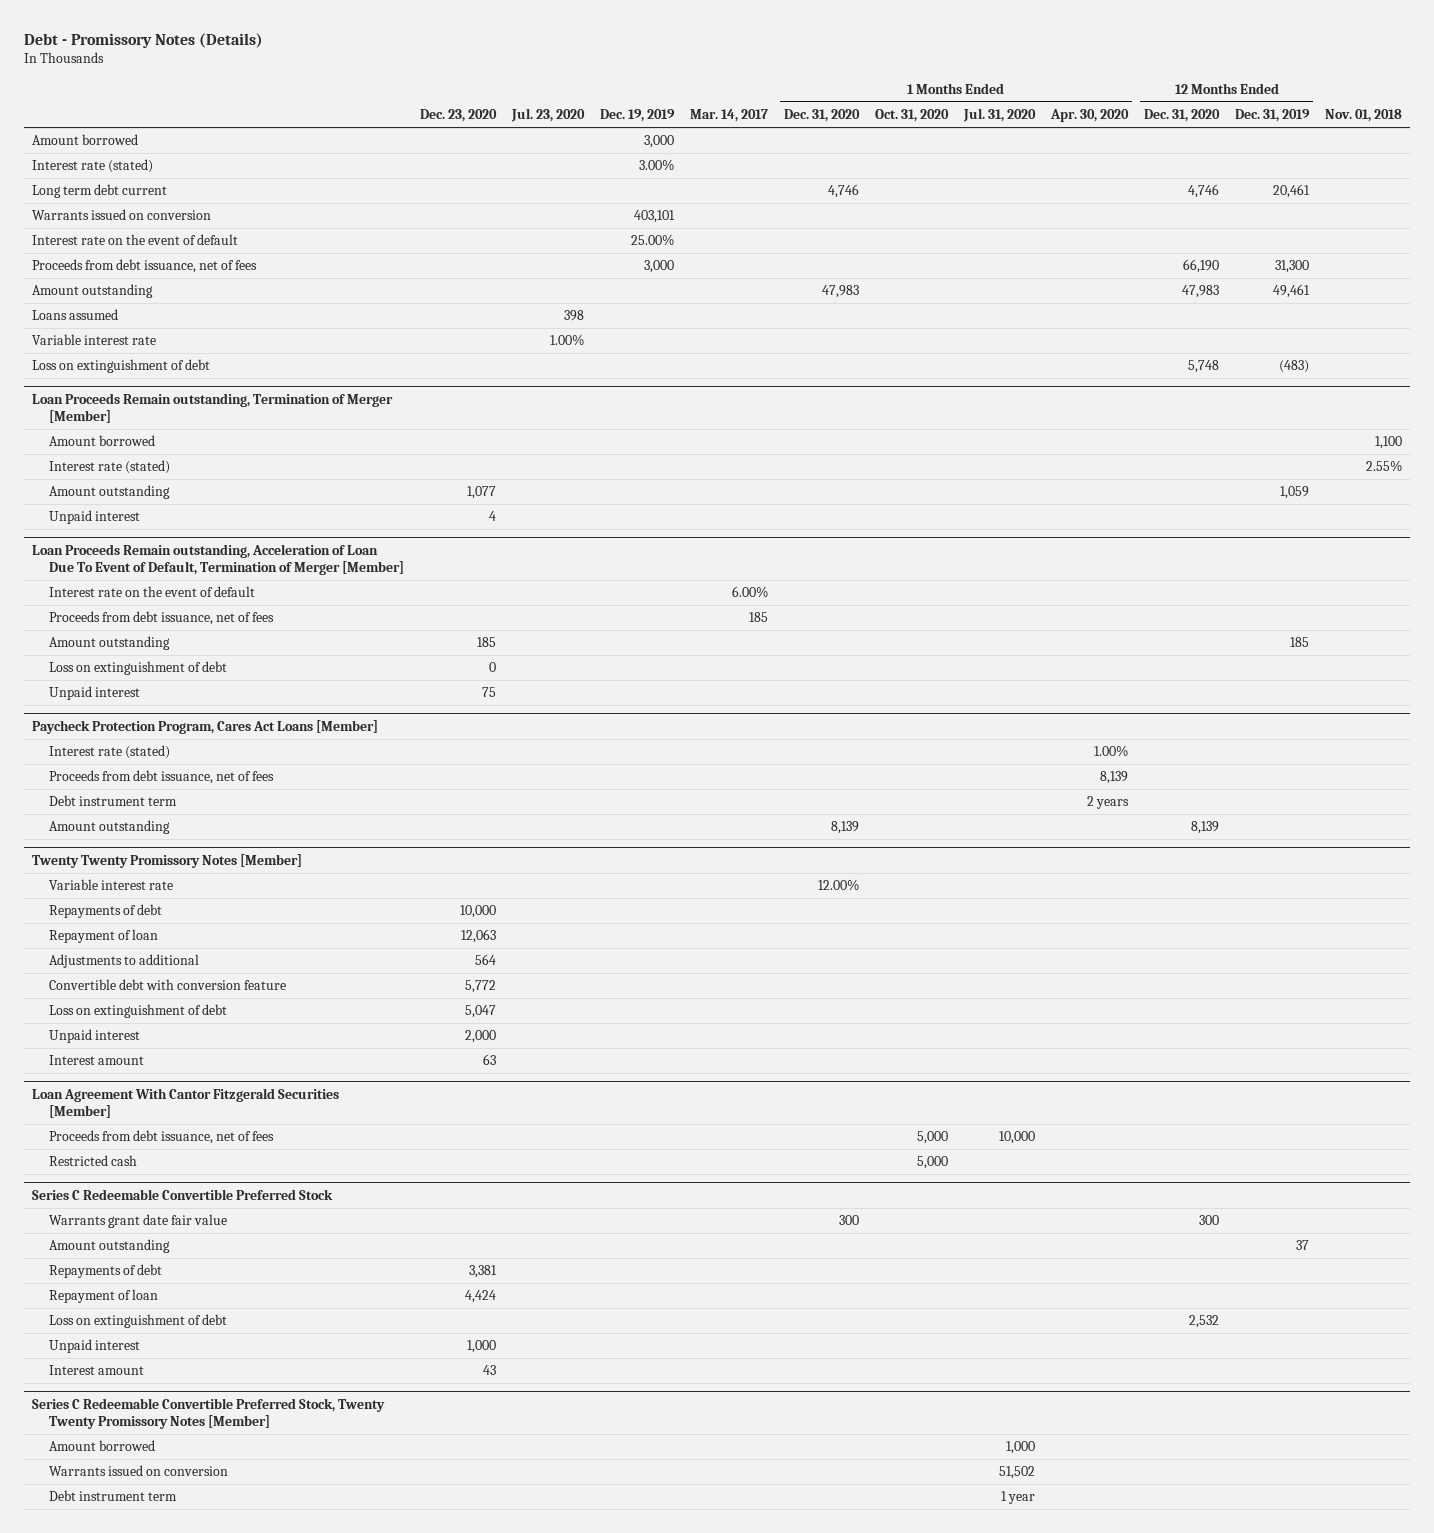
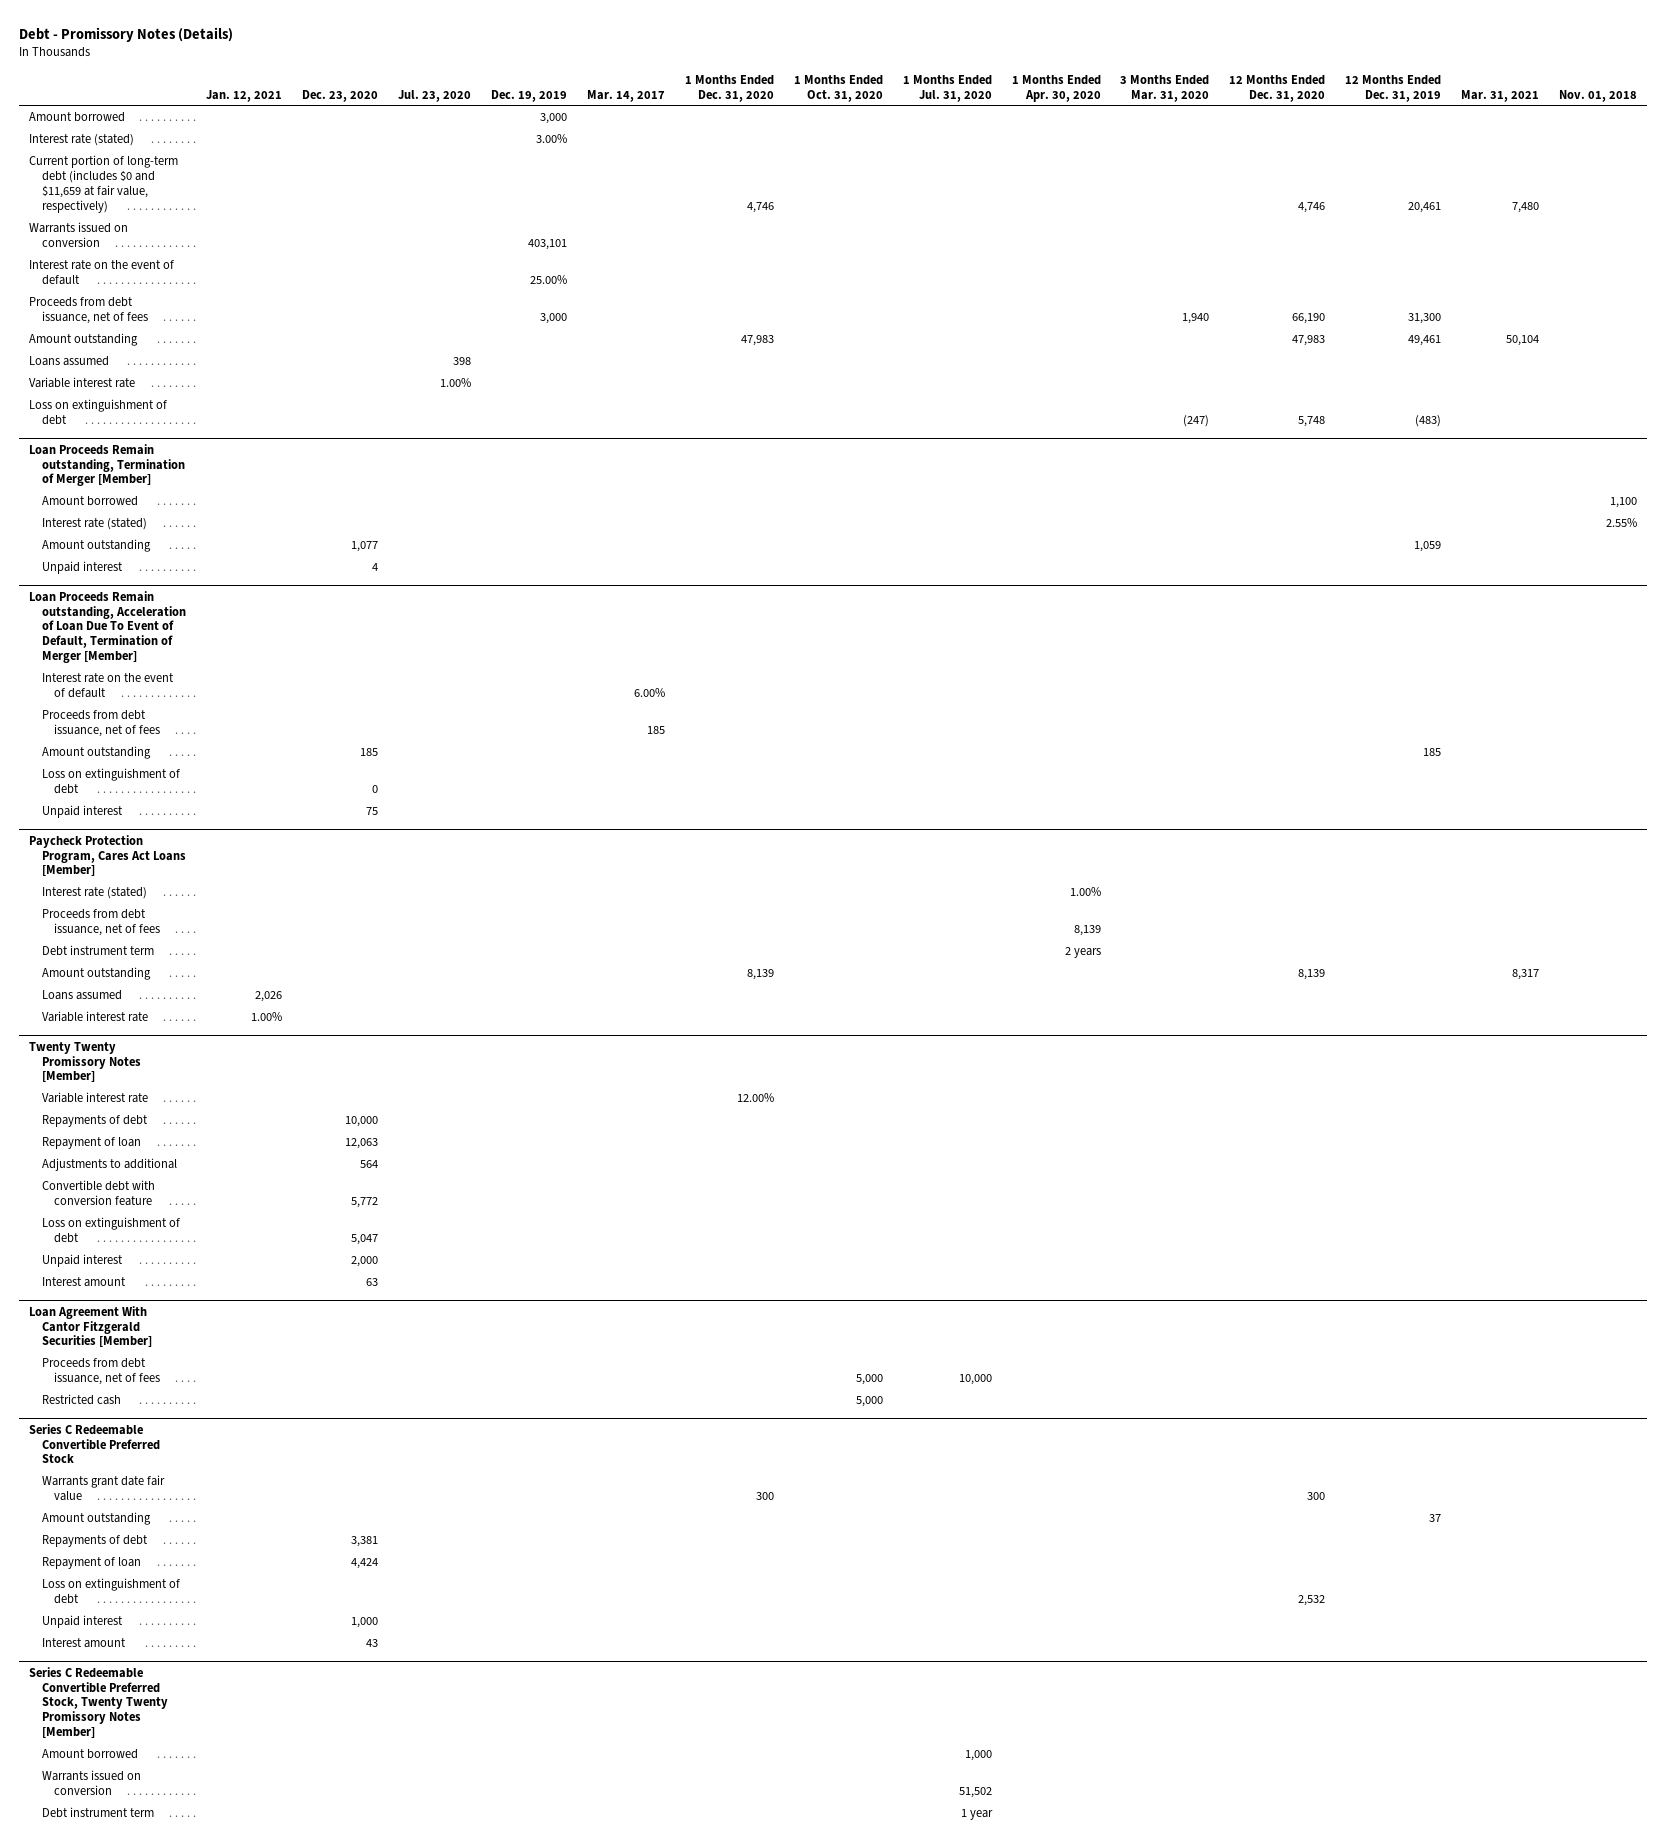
none -> [205,89,282,102] Jan. 12, 2021
none -> [1120,74,1210,102] 3 Months Ended Mar. 31, 2020
none -> [1461,89,1540,102] Mar. 31, 2021
[31,184,167,199] Long term debt current -> [29,155,179,213] Current portion of long-term debt (includes $0 and $11,659 at fair value, respectively)
none -> [41,990,122,1001] Loans assumed
none -> [41,1011,148,1023] Variable interest rate

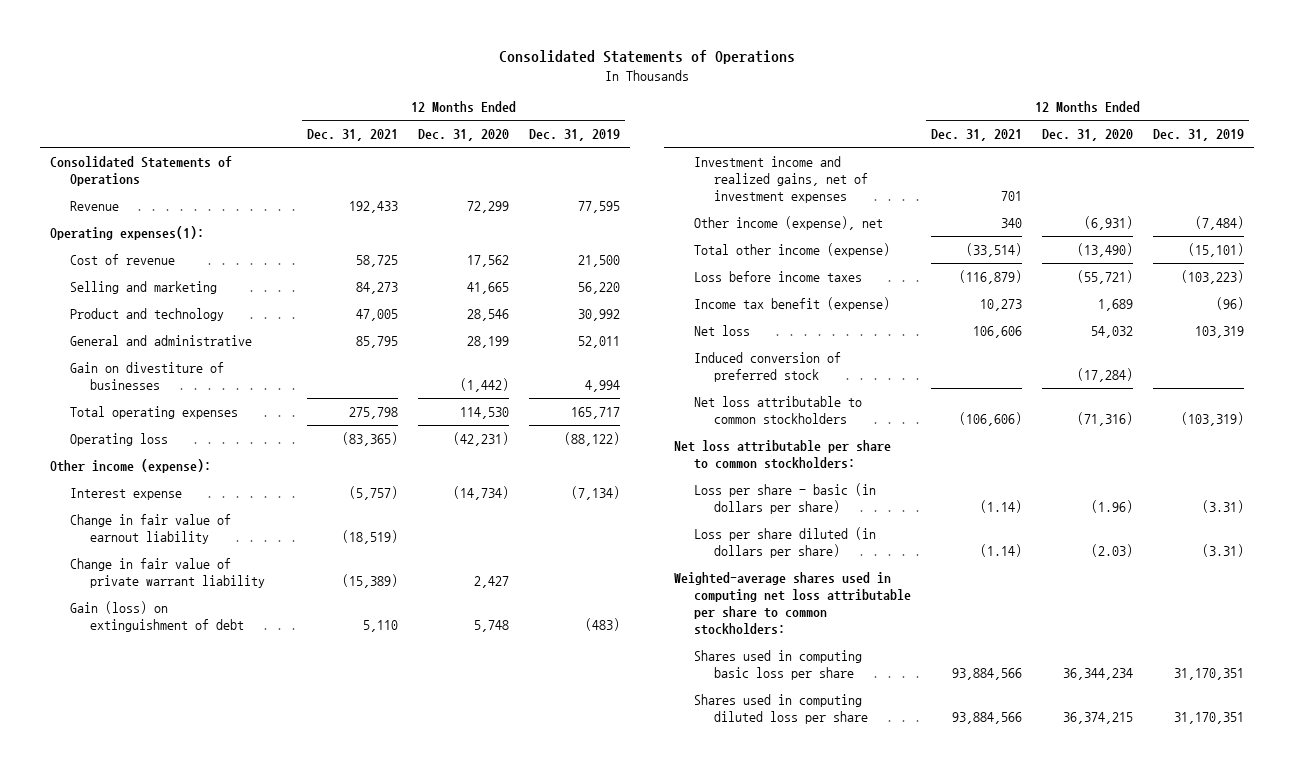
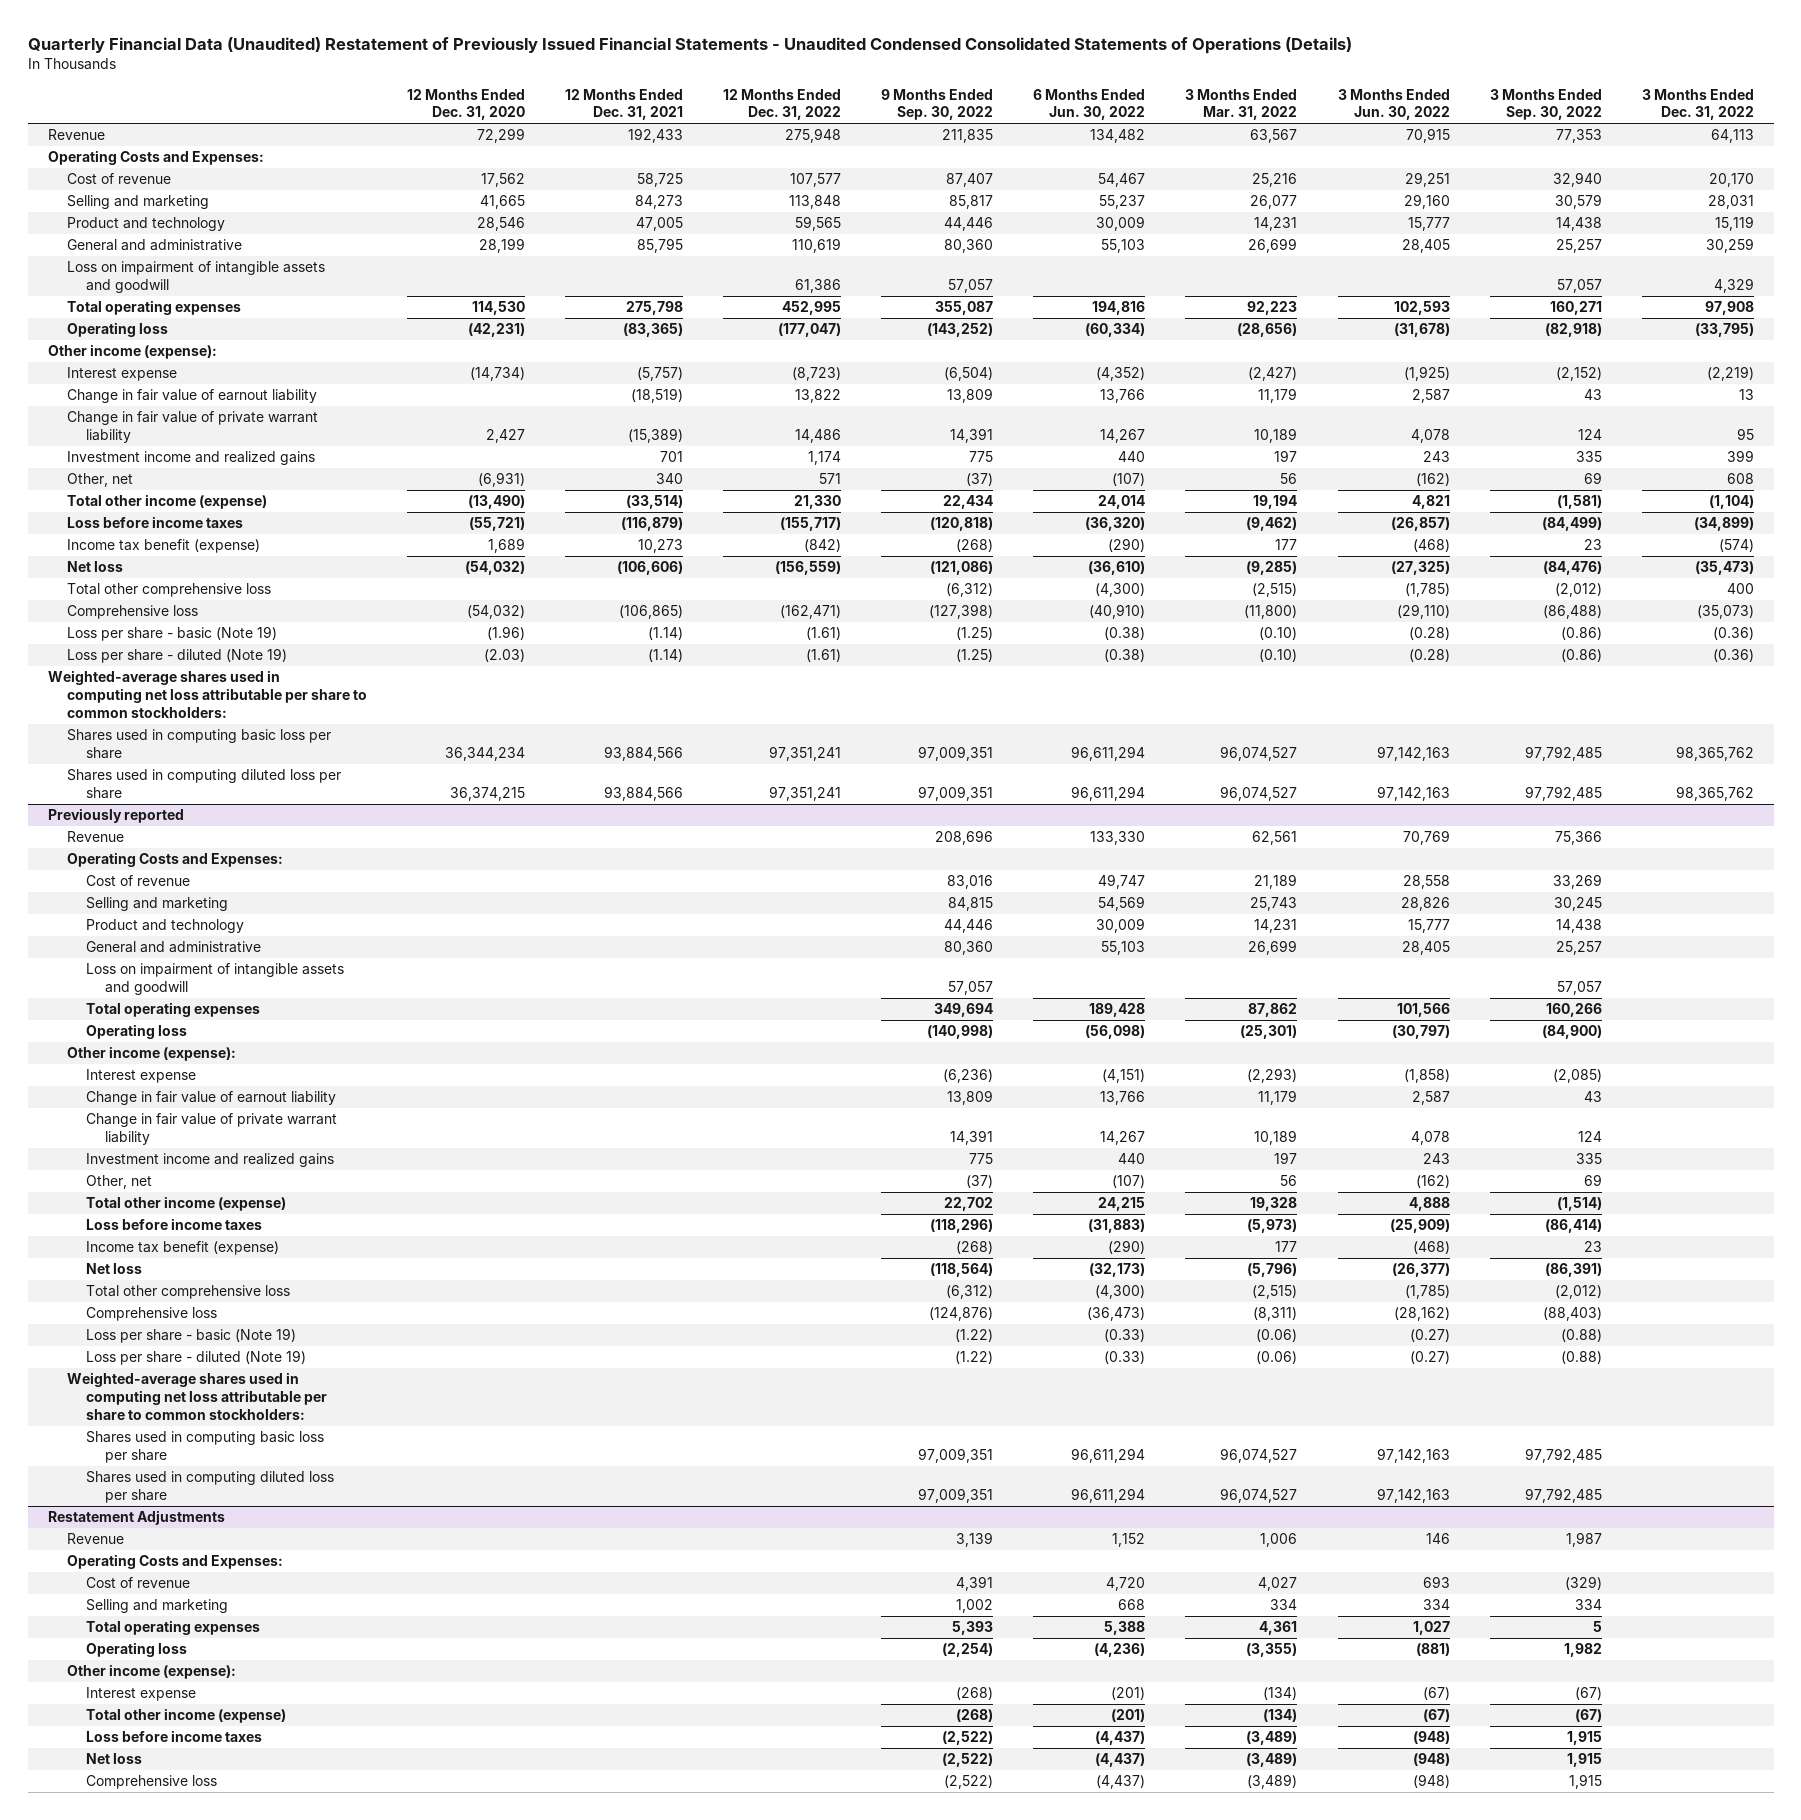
[499,50,796,65] Consolidated Statements of Operations -> [27,36,1352,54] Quarterly Financial Data (Unaudited) Restatement of Previously Issued Financial Statements - Unaudited Condensed Consolidated Statements of Operations (Details)
[529,129,621,142] Dec. 31, 2019 -> none
none -> [723,88,842,121] 12 Months Ended Dec. 31, 2022
none -> [881,88,994,121] 9 Months Ended Sep. 30, 2022
none -> [1033,88,1146,121] 6 Months Ended Jun. 30, 2022
none -> [1185,88,1298,121] 3 Months Ended Mar. 31, 2022
none -> [1337,88,1450,121] 3 Months Ended Jun. 30, 2022
none -> [1489,88,1602,121] 3 Months Ended Sep. 30, 2022
none -> [1641,88,1754,121] 3 Months Ended Dec. 31, 2022
[50,155,233,186] Consolidated Statements of Operations -> none
[50,225,205,240] Operating expenses(1): -> [47,150,264,166] Operating Costs and Expenses:
[70,361,225,390] Gain on divestiture of businesses -> none
none -> [66,261,325,294] Loss on impairment of intangible assets and goodwill
[70,600,245,632] Gain (loss) on extinguishment of debt -> none
[693,155,868,204] Investment income and realized gains, net of investment expenses -> [66,451,315,466] Investment income and realized gains
[693,215,883,230] Other income (expense), net -> [66,473,133,488] Other, net
[693,351,841,382] Induced conversion of preferred stock -> none
[693,395,862,424] Net loss attributable to common stockholders -> none
[674,439,892,469] Net loss attributable per share to common stockholders: -> none
[972,325,1022,338] 106,606 -> [617,561,684,576] (106,606)
[1091,325,1134,338] 54,032 -> [465,561,526,576] (54,032)
none -> [66,583,271,598] Total other comprehensive loss
none -> [66,605,198,620] Comprehensive loss
[693,482,876,514] Loss per share - basic (in dollars per share) -> [66,626,277,642] Loss per share - basic (Note 19)
[693,526,876,558] Loss per share diluted (in dollars per share) -> [66,648,287,664] Loss per share - diluted (Note 19)
none -> [47,808,184,824] Previously reported
none -> [66,831,124,843] Revenue
none -> [66,852,283,868] Operating Costs and Expenses:
none -> [86,875,191,887] Cost of revenue
none -> [86,897,229,912] Selling and marketing
none -> [86,919,245,934] Product and technology
none -> [86,941,262,954] General and administrative
none -> [86,963,345,996] Loss on impairment of intangible assets and goodwill
none -> [86,1002,261,1018] Total operating expenses
none -> [86,1024,188,1040] Operating loss
none -> [66,1046,236,1062] Other income (expense):
none -> [86,1069,197,1084] Interest expense
none -> [86,1091,337,1106] Change in fair value of earnout liability
none -> [86,1113,338,1146] Change in fair value of private warrant liability
none -> [86,1153,335,1168] Investment income and realized gains
none -> [86,1175,153,1190] Other, net
none -> [86,1196,287,1212] Total other income (expense)
none -> [86,1218,263,1231] Loss before income taxes
none -> [86,1241,280,1256] Income tax benefit (expense)
none -> [86,1263,143,1275] Net loss
none -> [86,1285,291,1300] Total other comprehensive loss
none -> [86,1307,218,1322] Comprehensive loss
none -> [86,1328,297,1344] Loss per share - basic (Note 19)
none -> [86,1350,307,1366] Loss per share - diluted (Note 19)
none -> [66,1372,328,1420] Weighted-average shares used in computing net loss attributable per share to common stockholders:
none -> [86,1431,325,1464] Shares used in computing basic loss per share
none -> [86,1471,335,1504] Shares used in computing diluted loss per share
none -> [47,1510,225,1526] Restatement Adjustments
none -> [66,1533,124,1545] Revenue
none -> [66,1554,283,1570] Operating Costs and Expenses:
none -> [86,1577,191,1589] Cost of revenue
none -> [86,1599,229,1614] Selling and marketing
none -> [86,1620,261,1636] Total operating expenses
none -> [86,1642,188,1658] Operating loss
none -> [66,1664,236,1680] Other income (expense):
none -> [86,1687,197,1702] Interest expense
none -> [86,1708,287,1724] Total other income (expense)
none -> [86,1730,263,1743] Loss before income taxes
none -> [86,1753,143,1765] Net loss
none -> [86,1775,218,1790] Comprehensive loss

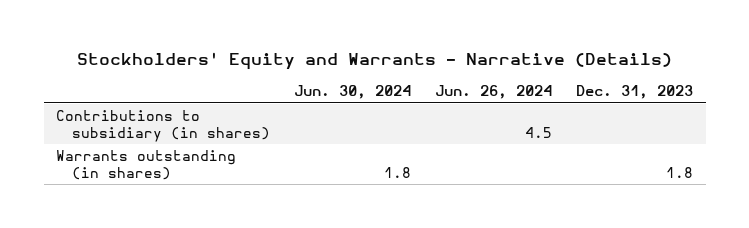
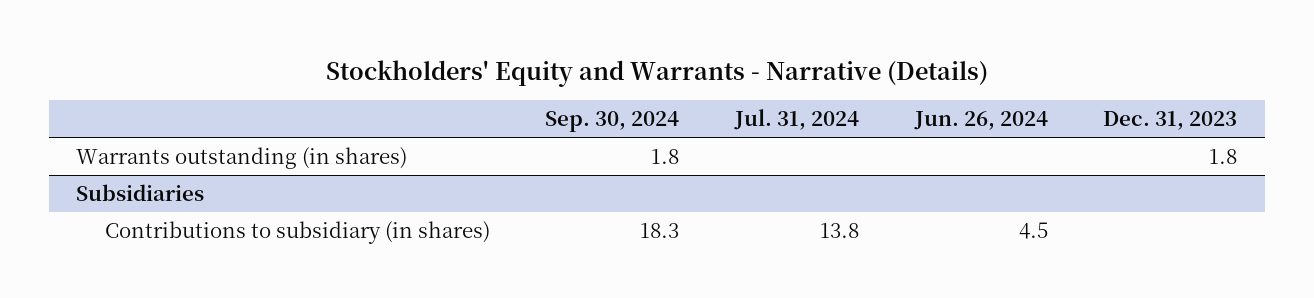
[293,85,411,100] Jun. 30, 2024 -> none
none -> [545,111,680,133] Sep. 30, 2024
none -> [734,109,860,131] Jul. 31, 2024
[55,110,270,142] Contributions to subsidiary (in shares) -> none
none -> [76,183,205,201] Subsidiaries
none -> [104,220,490,244] Contributions to subsidiary (in shares)

